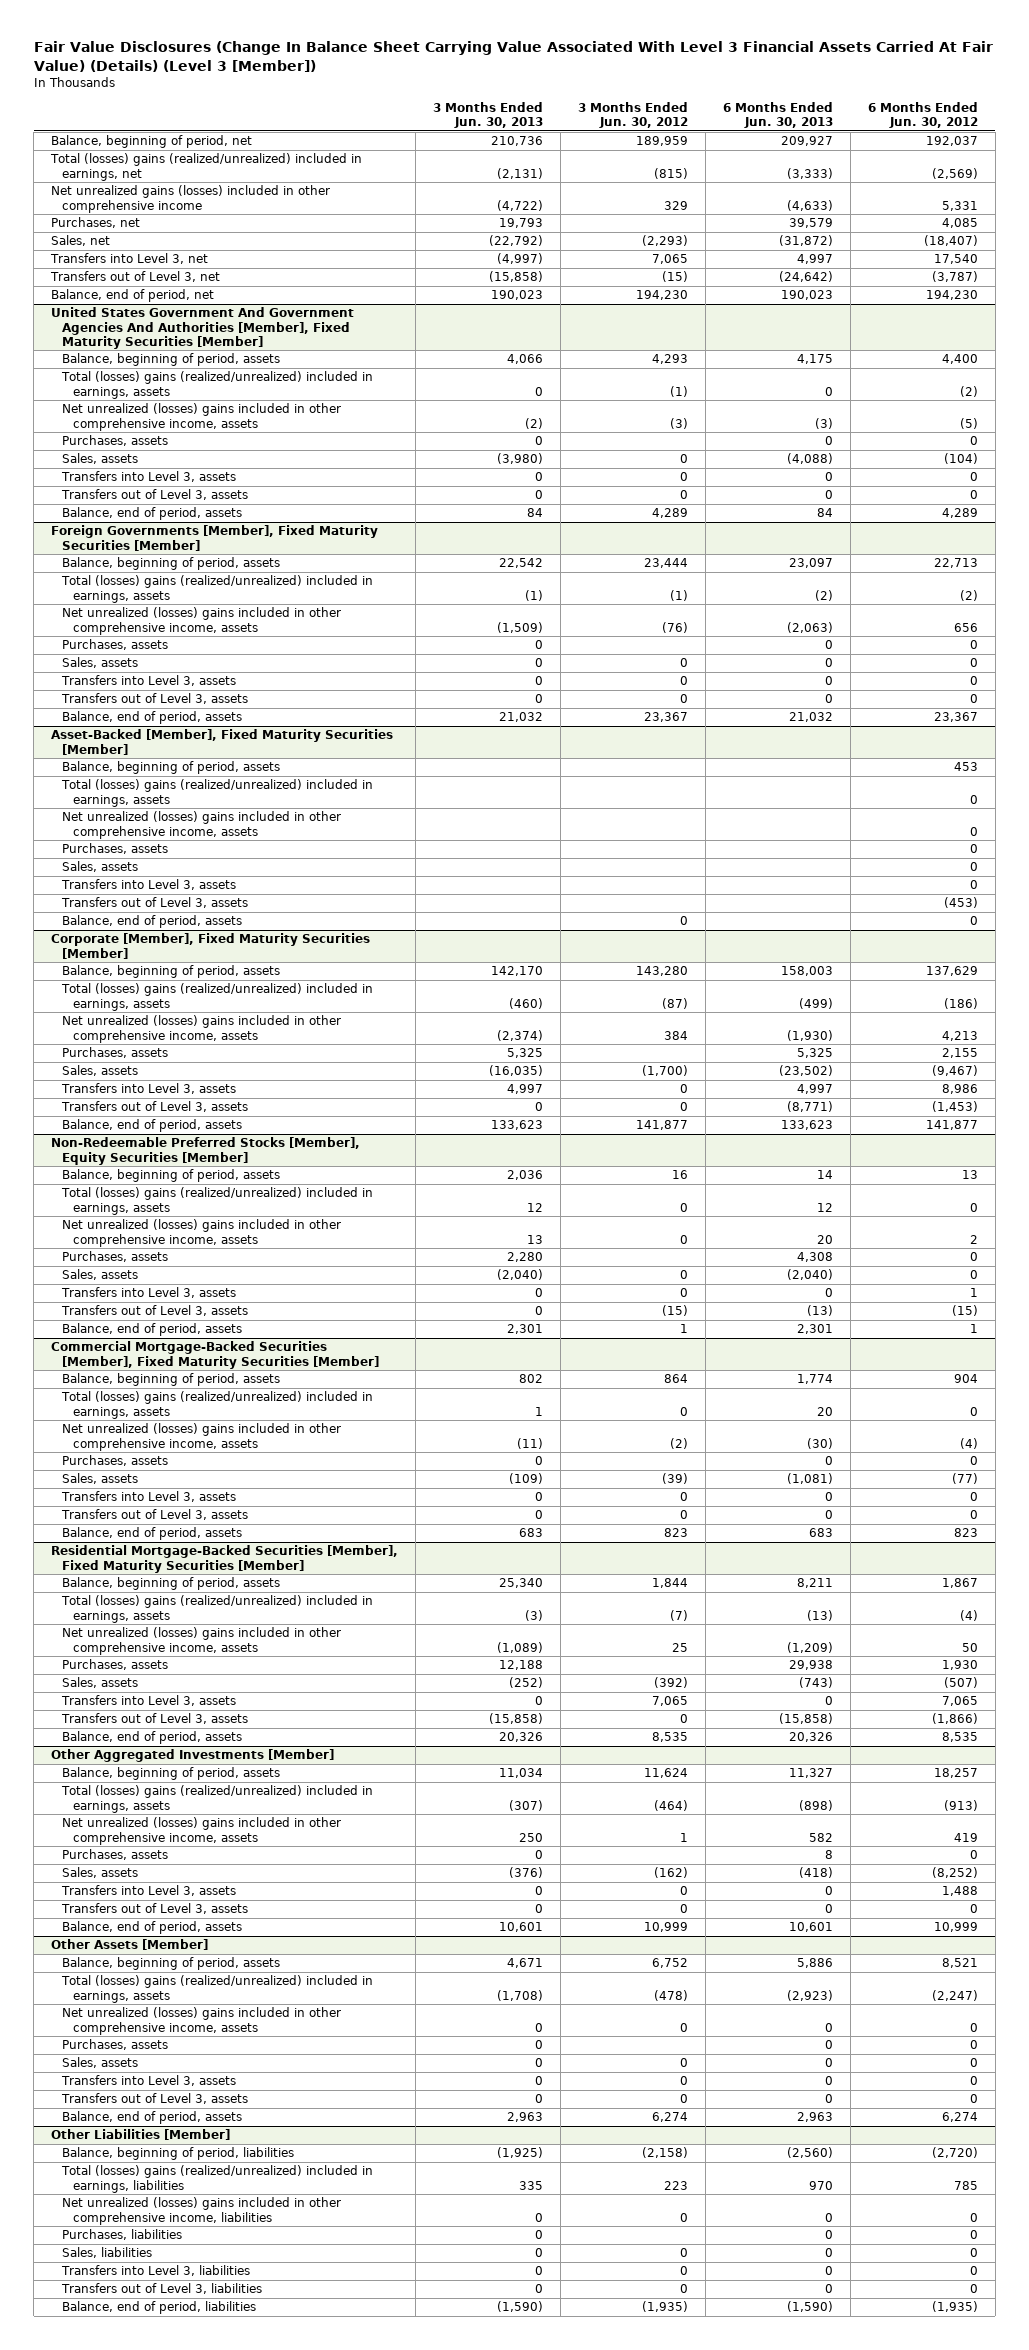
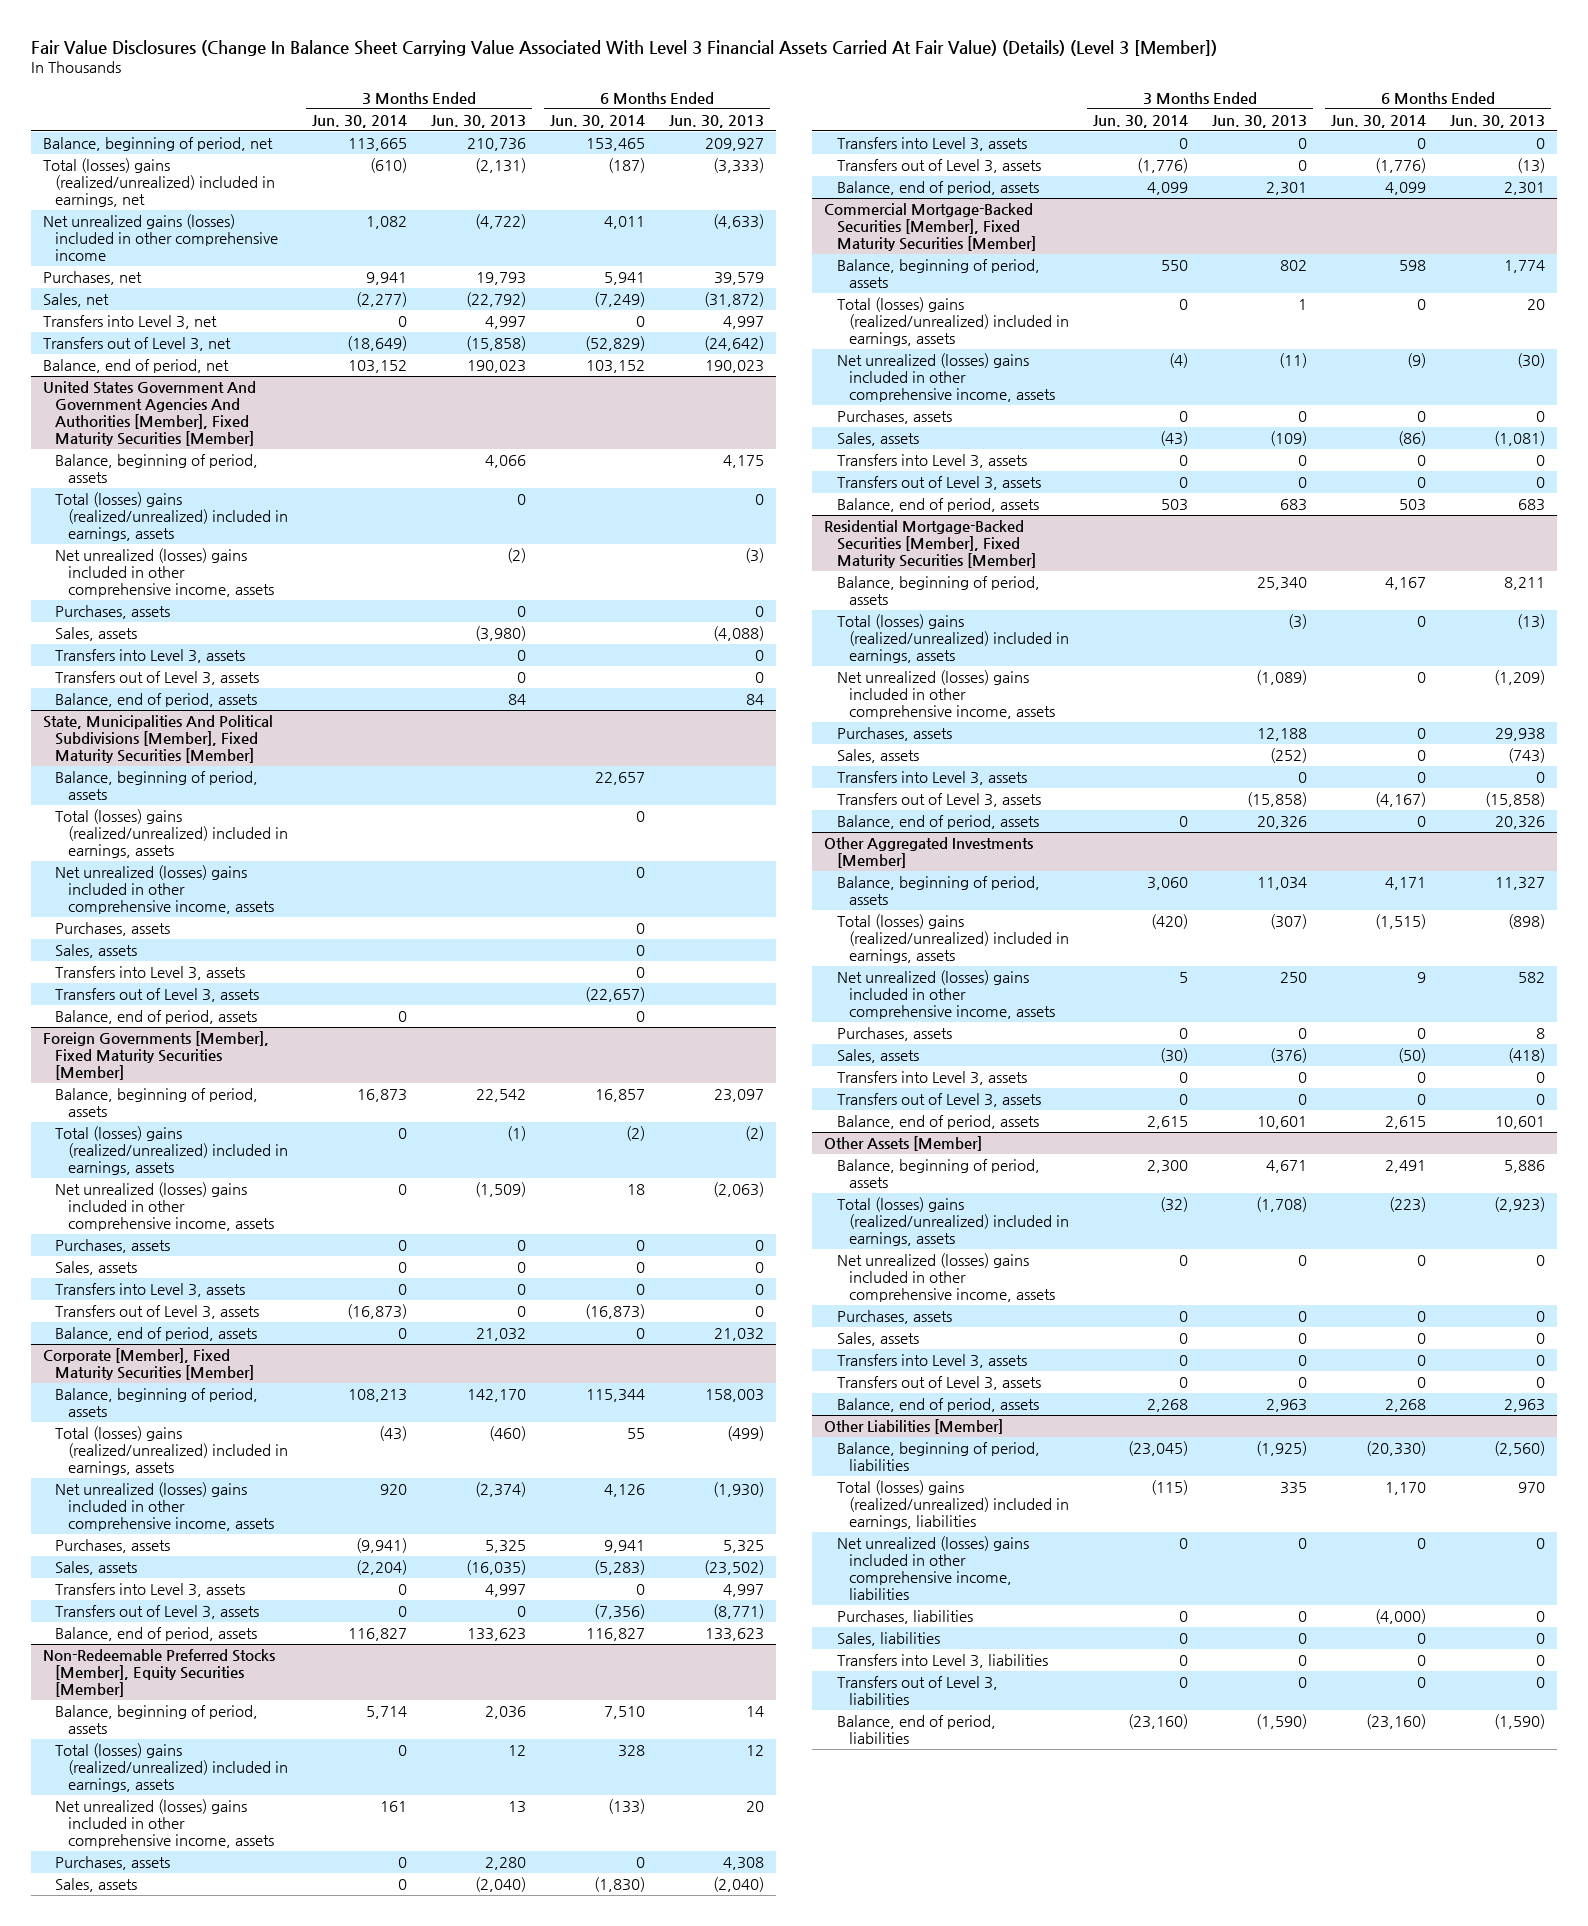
[578,101,689,129] 3 Months Ended Jun. 30, 2012 -> none
[867,101,978,129] 6 Months Ended Jun. 30, 2012 -> none
none -> [311,114,407,128] Jun. 30, 2014
none -> [549,114,645,128] Jun. 30, 2014
[497,253,544,265] (4,997) -> [484,316,526,330] 4,997
none -> [42,715,273,764] State, Municipalities And Political Subdivisions [Member], Fixed Maturity Securities [Member]
none -> [55,771,259,801] Balance, beginning of period, assets
none -> [55,809,288,859] Total (losses) gains (realized/unrealized) included in earnings, assets
none -> [55,865,274,915] Net unrealized (losses) gains included in other comprehensive income, assets
none -> [55,922,171,937] Purchases, assets
none -> [55,944,138,959] Sales, assets
none -> [55,966,246,981] Transfers into Level 3, assets
none -> [55,988,260,1003] Transfers out of Level 3, assets
none -> [55,1010,258,1025] Balance, end of period, assets
[51,729,394,755] Asset-Backed [Member], Fixed Maturity Securities [Member] -> none
[61,761,280,775] Balance, beginning of period, assets -> none
[60,779,373,807] Total (losses) gains (realized/unrealized) included in earnings, assets -> none
[61,811,341,839] Net unrealized (losses) gains included in other comprehensive income, assets -> none
[61,843,168,855] Purchases, assets -> none
[61,861,138,873] Sales, assets -> none
[60,879,236,891] Transfers into Level 3, assets -> none
[60,897,248,909] Transfers out of Level 3, assets -> none
[61,915,242,929] Balance, end of period, assets -> none

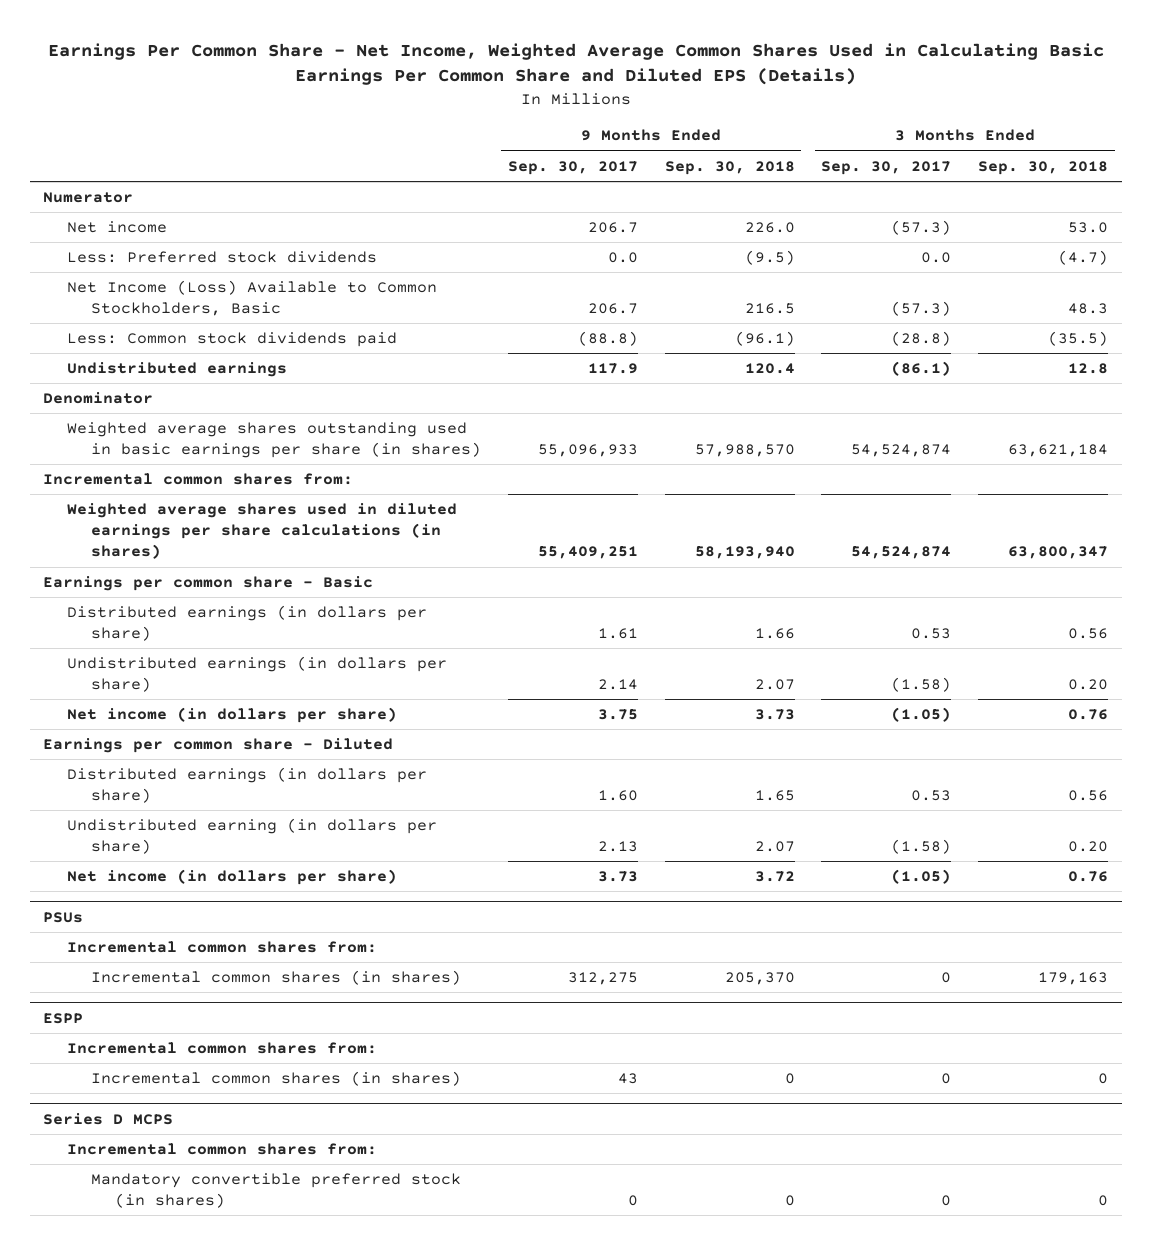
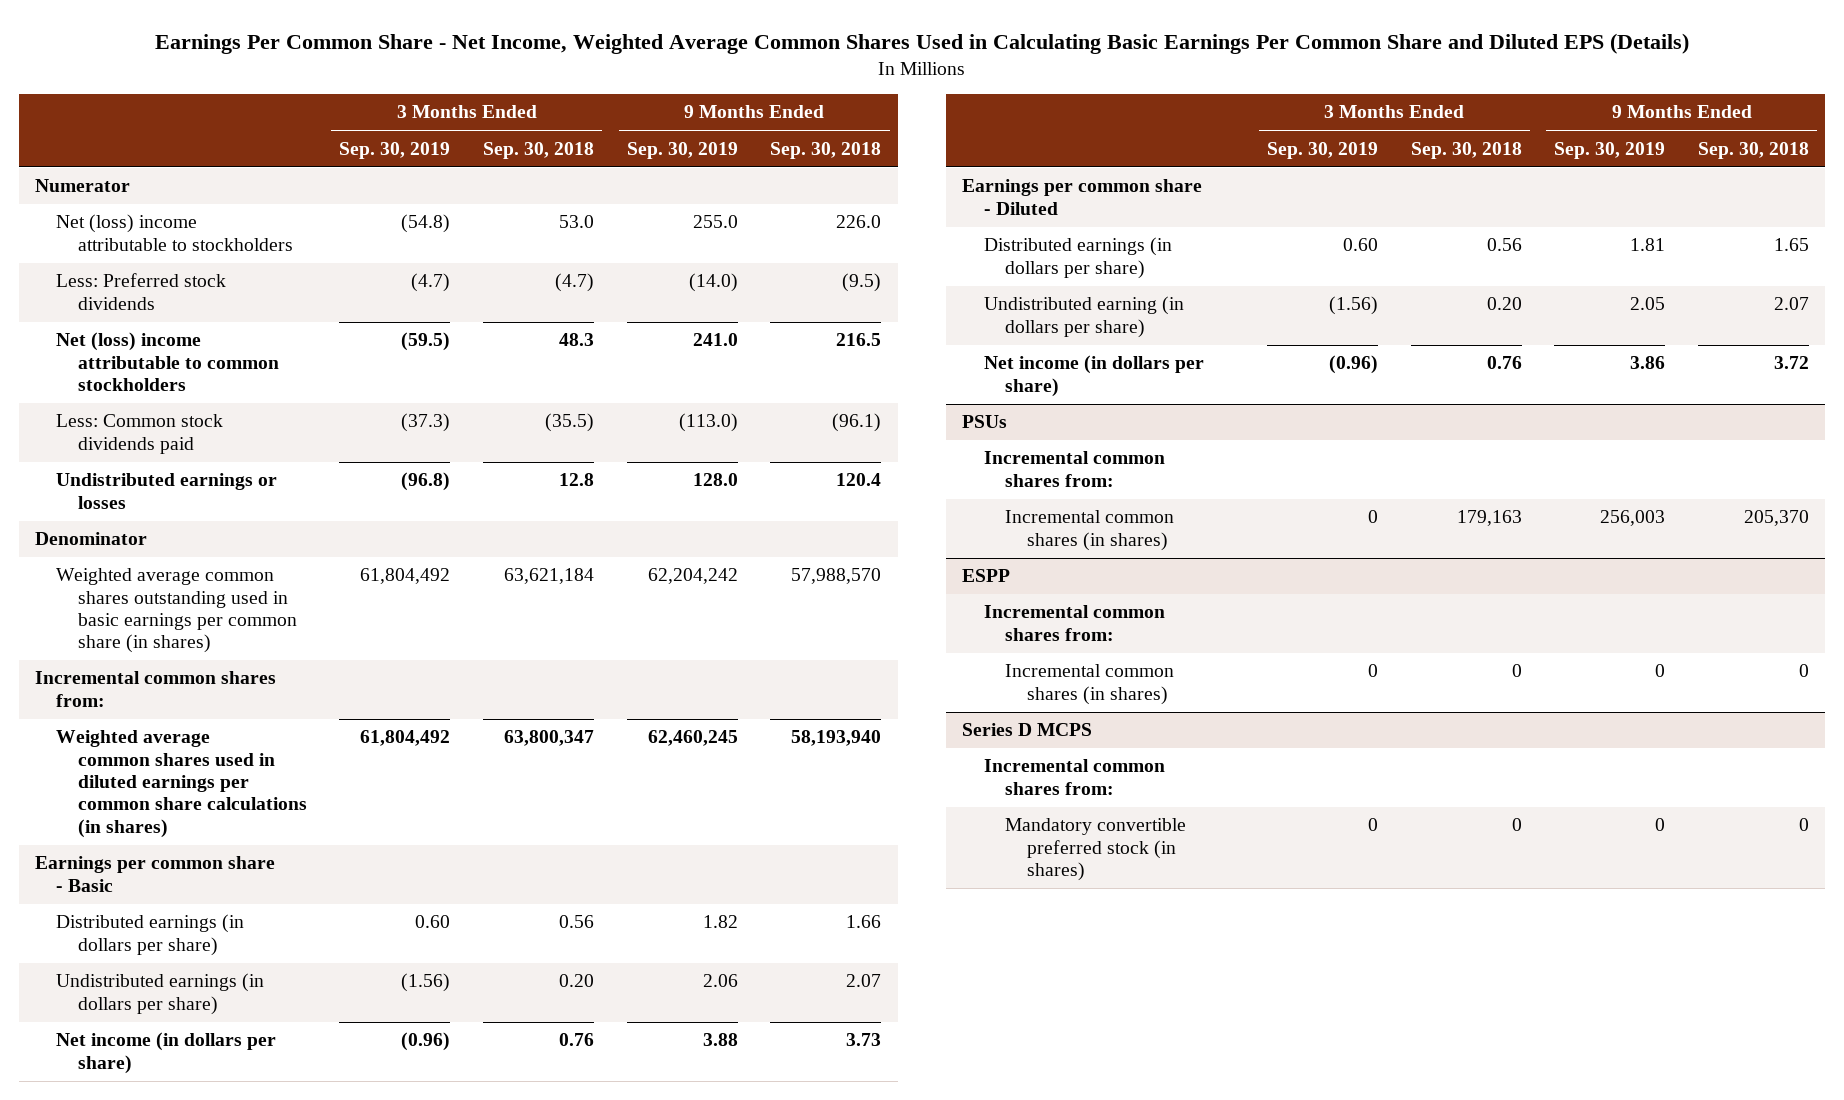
[507,160,638,175] Sep. 30, 2017 -> none
[821,160,952,175] Sep. 30, 2017 -> none
none -> [339,141,451,159] Sep. 30, 2019
none -> [626,141,738,159] Sep. 30, 2019
[66,221,167,234] Net income -> [56,214,293,251] Net (loss) income attributable to stockholders
[66,280,437,317] Net Income (Loss) Available to Common Stockholders, Basic -> [56,332,279,392] Net (loss) income attributable to common stockholders
[66,362,287,378] Undistributed earnings -> [56,473,278,509] Undistributed earnings or losses
[66,422,481,459] Weighted average shares outstanding used in basic earnings per share (in shares) -> [56,568,297,654] Weighted average common shares outstanding used in basic earnings per common share (in shares)
[66,503,457,560] Weighted average shares used in diluted earnings per share calculations (in shares) -> [56,730,307,838] Weighted average common shares used in diluted earnings per common share calculations (in shares)

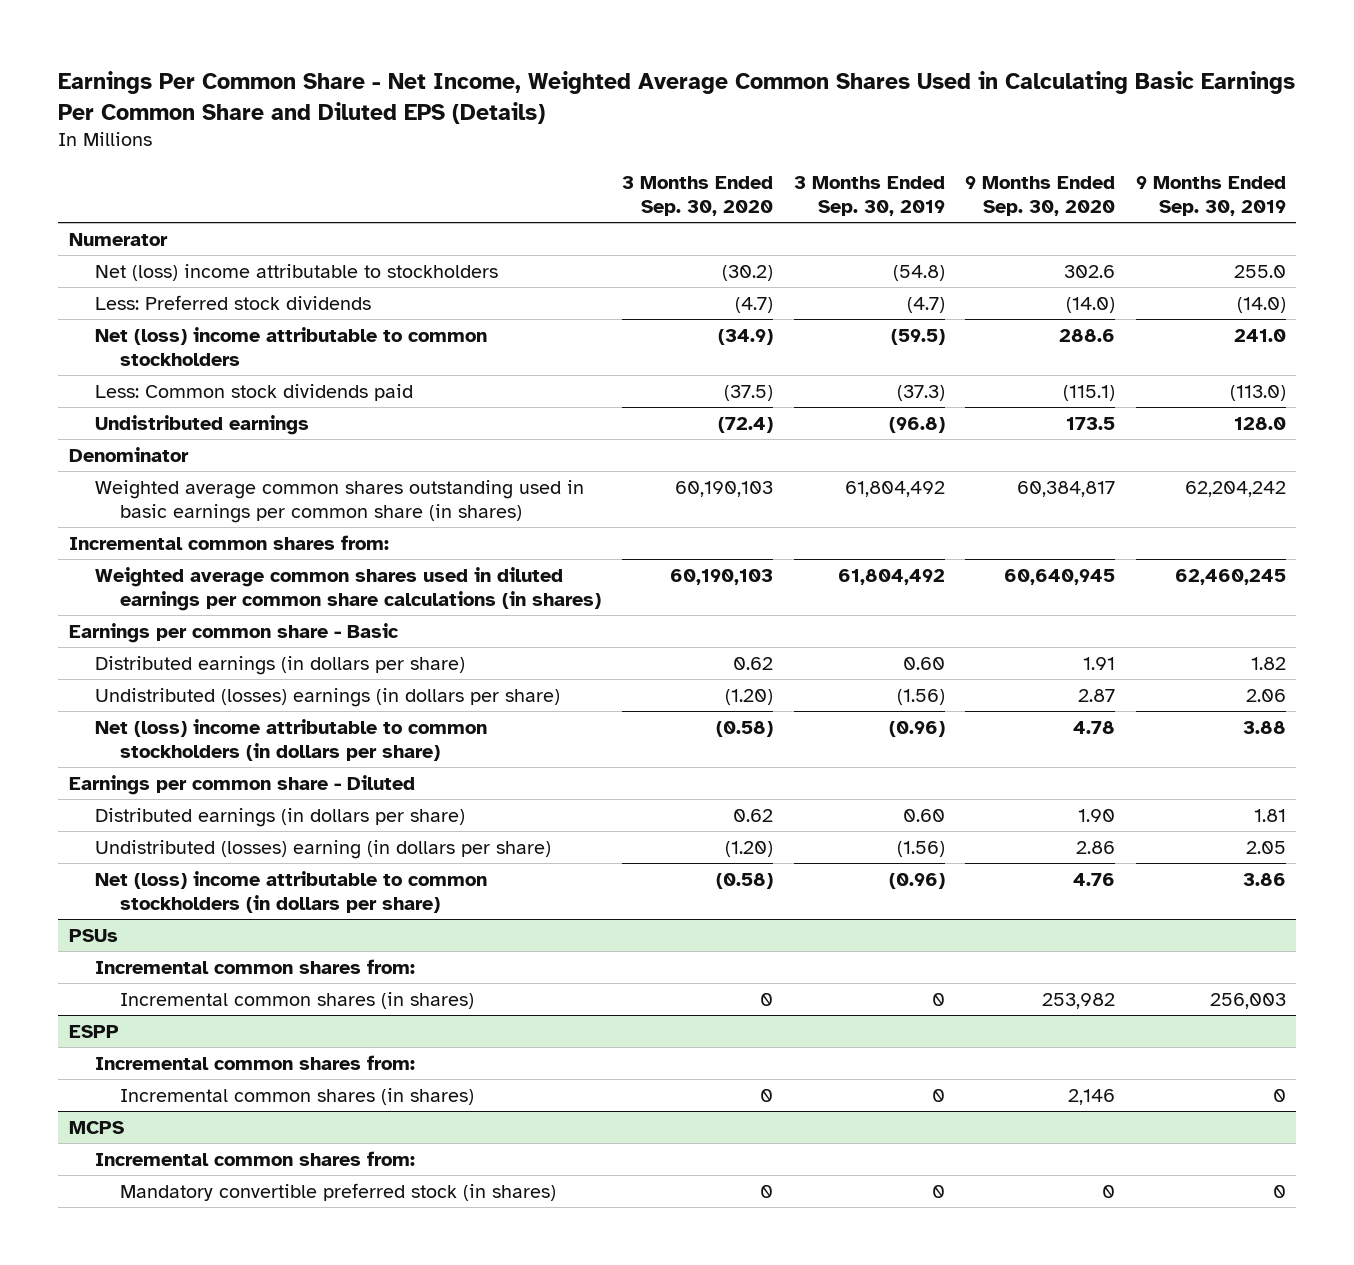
[483,141,595,159] Sep. 30, 2018 -> none
[770,141,882,159] Sep. 30, 2018 -> none
none -> [622,175,774,216] 3 Months Ended Sep. 30, 2020
none -> [965,175,1116,216] 9 Months Ended Sep. 30, 2020
[56,473,278,509] Undistributed earnings or losses -> [94,414,309,435] Undistributed earnings
[56,973,265,1015] Undistributed earnings (in dollars per share) -> [94,687,560,707] Undistributed (losses) earnings (in dollars per share)
[56,1032,277,1074] Net income (in dollars per share) -> [94,718,487,761] Net (loss) income attributable to common stockholders (in dollars per share)
[983,296,1184,338] Undistributed earning (in dollars per share) -> [94,839,551,859] Undistributed (losses) earning (in dollars per share)
[983,355,1204,397] Net income (in dollars per share) -> [94,870,487,913] Net (loss) income attributable to common stockholders (in dollars per share)
[962,723,1093,737] Series D MCPS -> [68,1120,124,1134] MCPS

